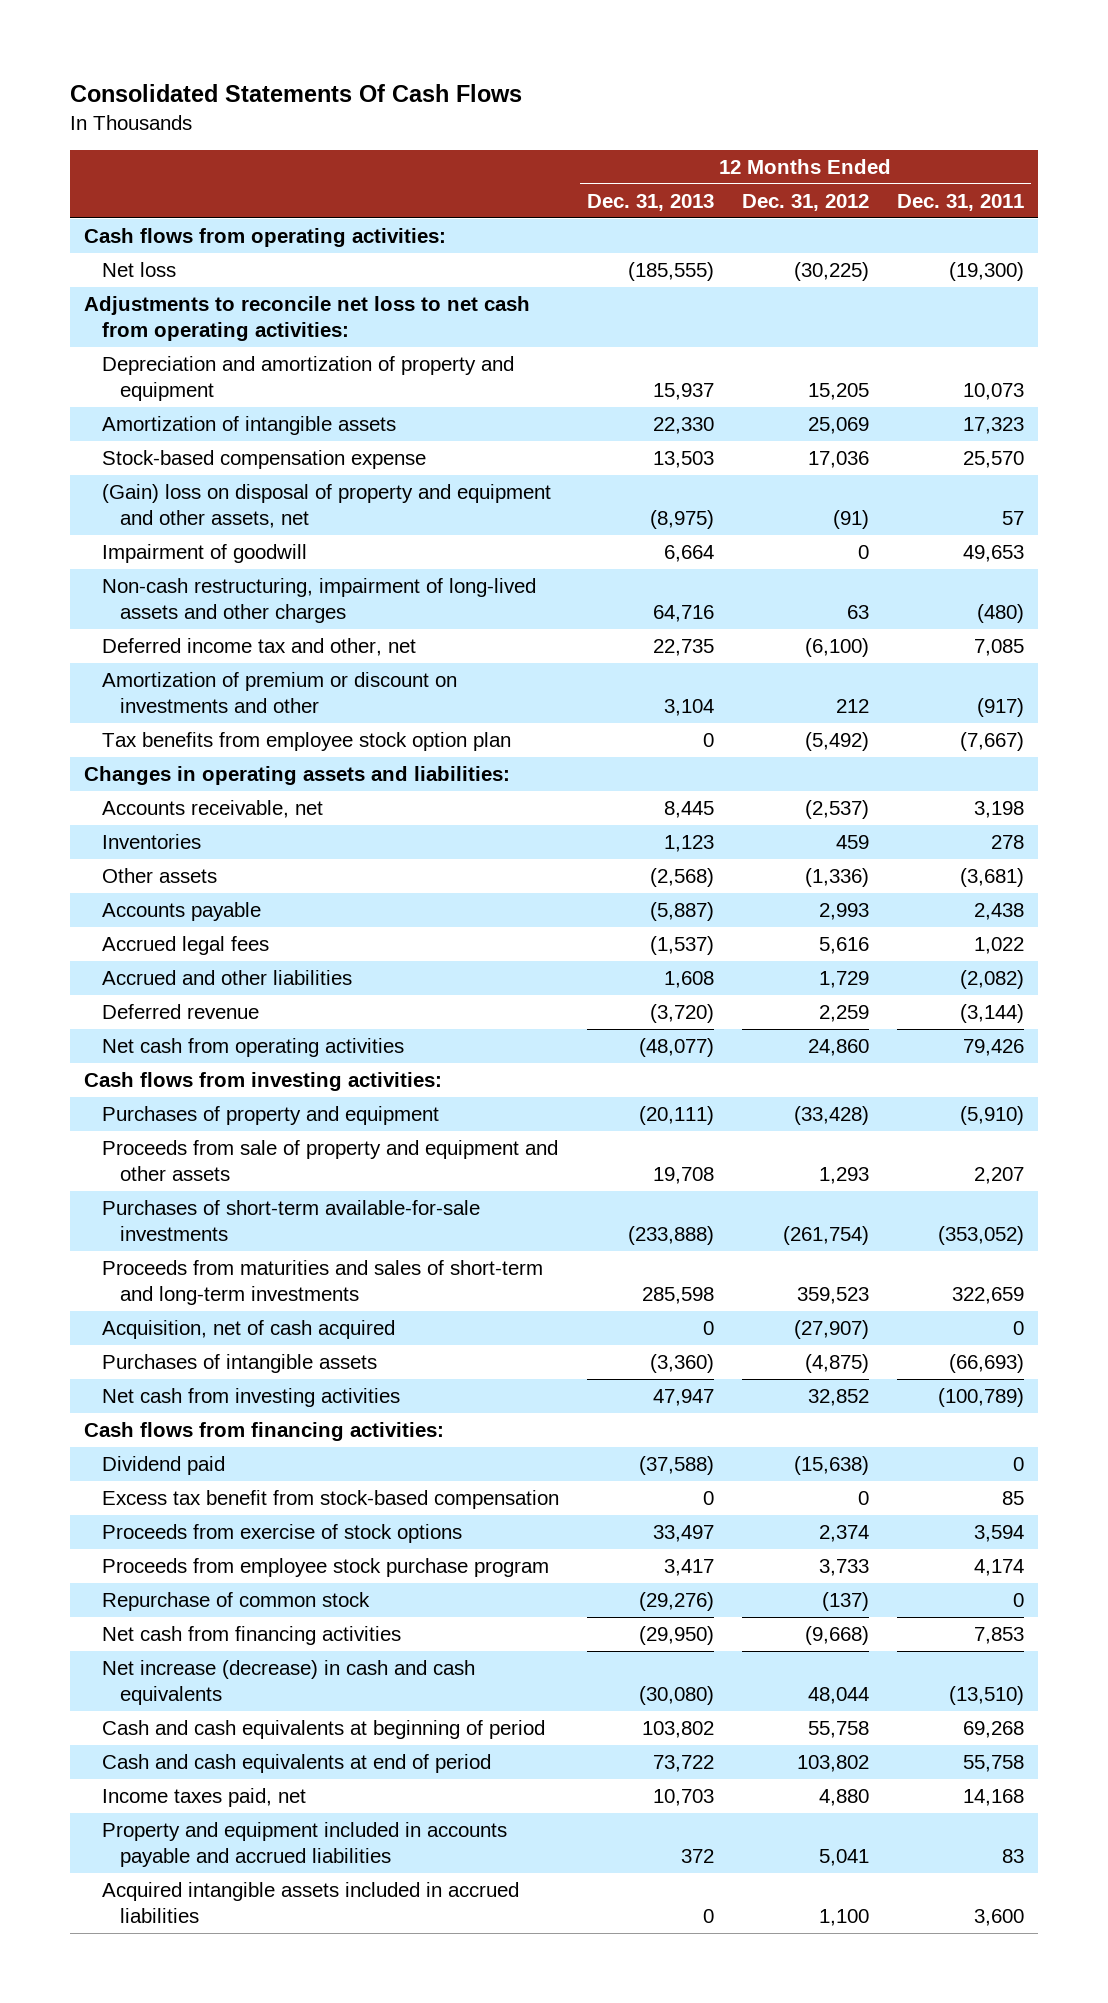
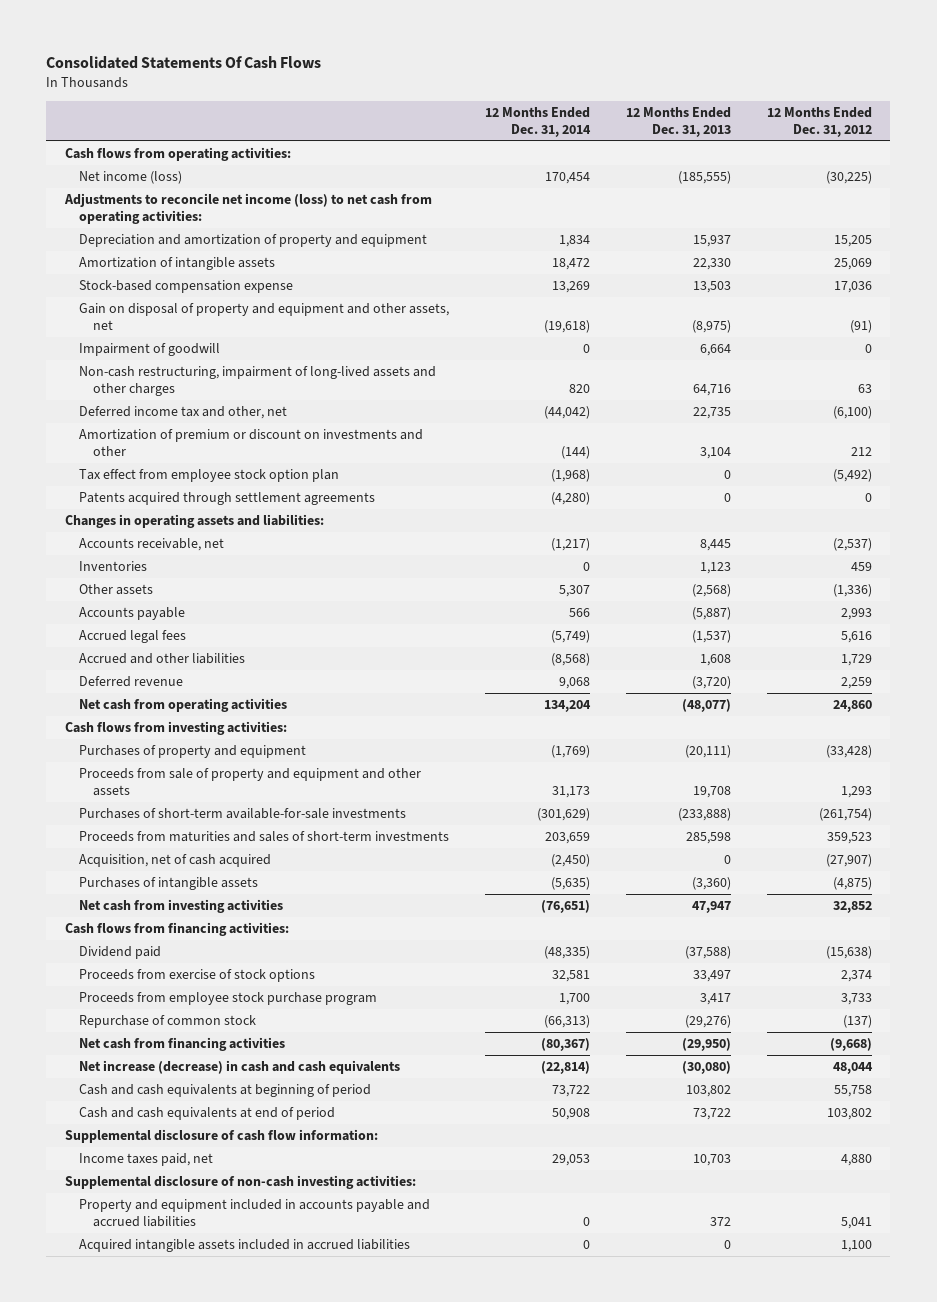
[896,193,1024,211] Dec. 31, 2011 -> none
none -> [484,106,591,137] 12 Months Ended Dec. 31, 2014
[101,261,176,277] Net loss -> [78,171,182,185] Net income (loss)
[83,295,530,341] Adjustments to reconcile net loss to net cash from operating activities: -> [63,193,432,225] Adjustments to reconcile net income (loss) to net cash from operating activities:
[101,483,551,528] (Gain) loss on disposal of property and equipment and other assets, net -> [78,303,449,331] Gain on disposal of property and equipment and other assets, net
[101,731,511,751] Tax benefits from employee stock option plan -> [78,469,339,483] Tax effect from employee stock option plan
none -> [78,492,375,506] Patents acquired through settlement agreements
[101,1259,543,1305] Proceeds from maturities and sales of short-term and long-term investments -> [78,831,449,843] Proceeds from maturities and sales of short-term investments
[101,1489,559,1509] Excess tax benefit from stock-based compensation -> none
none -> [64,1129,378,1144] Supplemental disclosure of cash flow information:
none -> [64,1175,416,1190] Supplemental disclosure of non-cash investing activities:

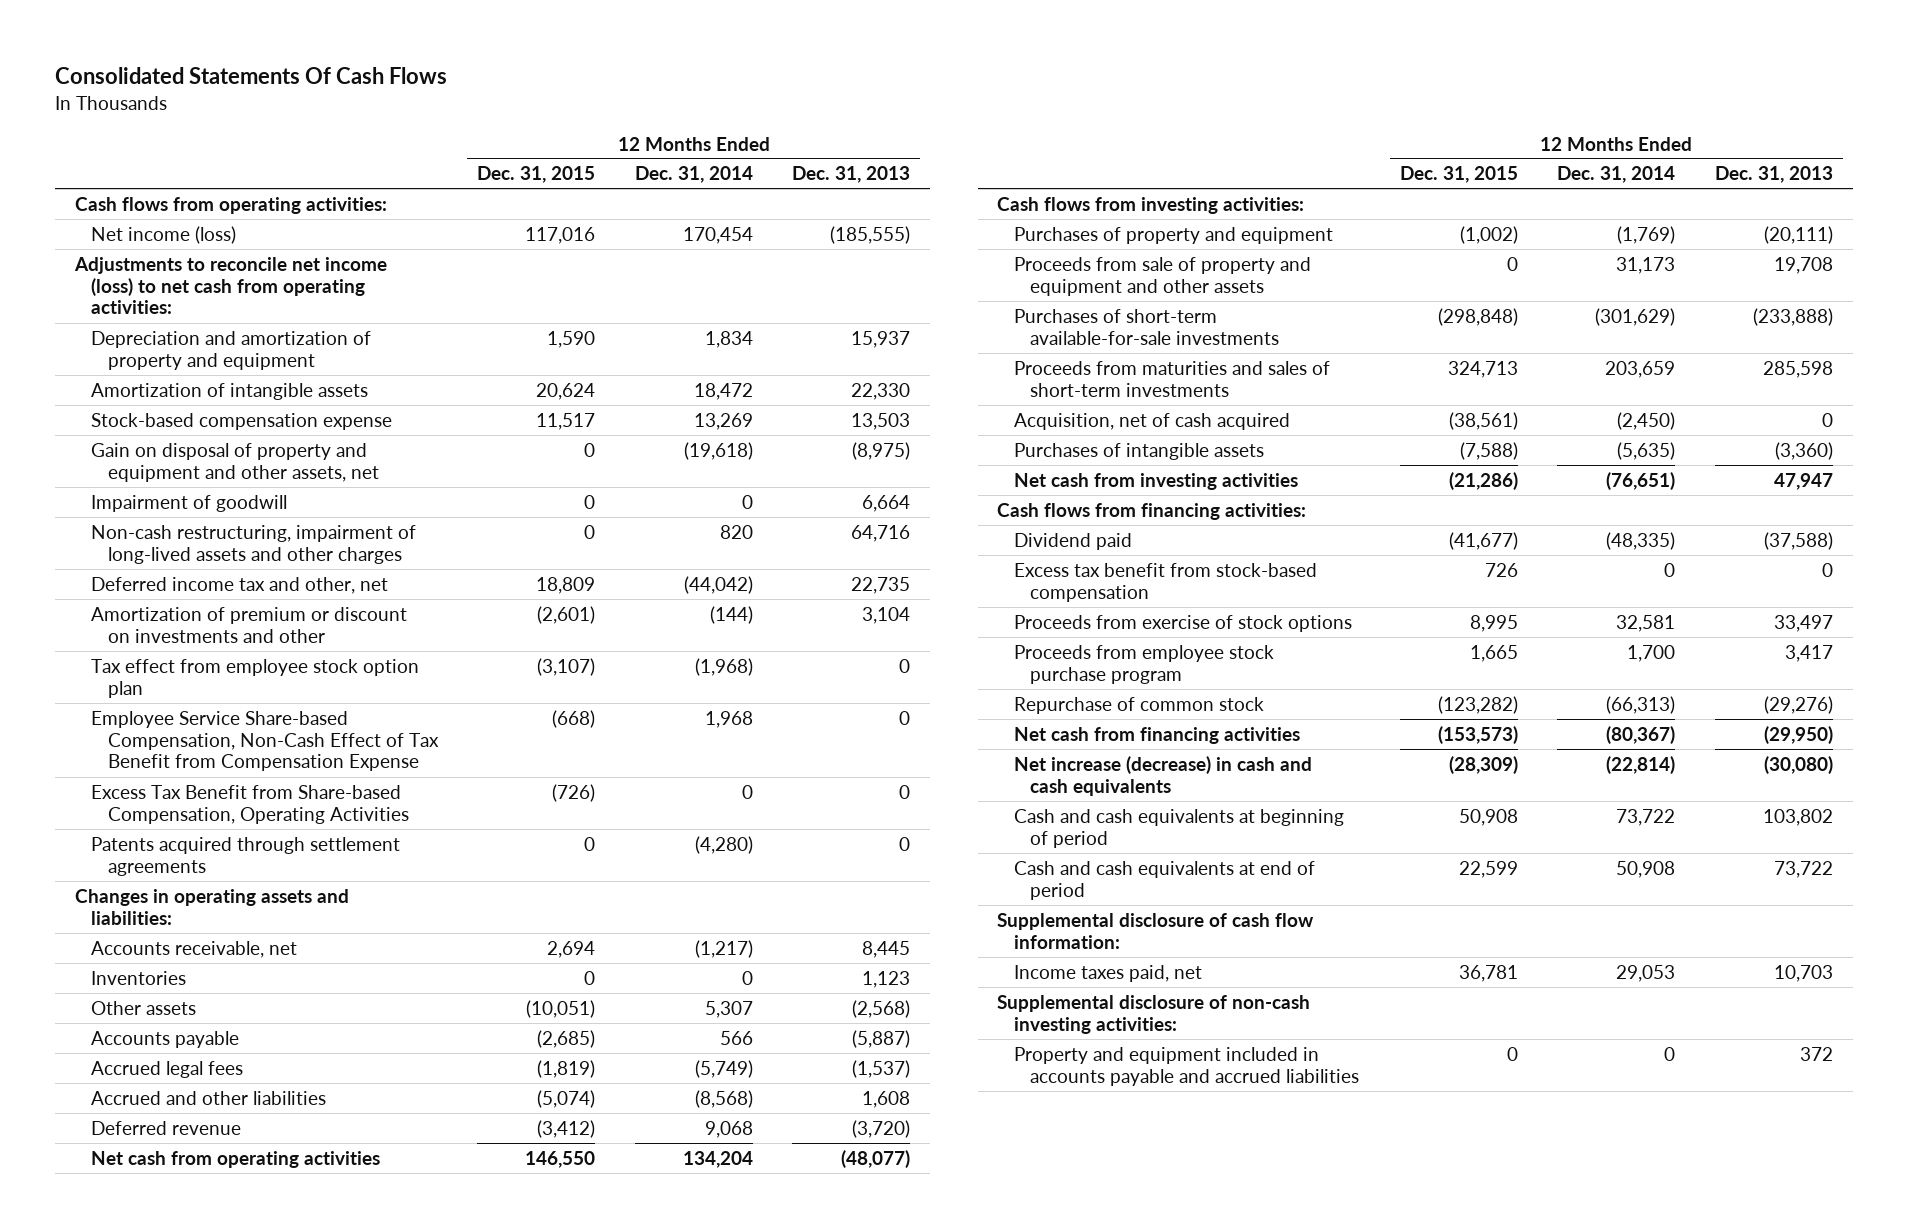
[767,106,873,137] 12 Months Ended Dec. 31, 2012 -> none
none -> [477,166,596,184] Dec. 31, 2015
none -> [91,710,439,772] Employee Service Share-based Compensation, Non-Cash Effect of Tax Benefit from Compensation Expense
none -> [91,784,409,824] Excess Tax Benefit from Share-based Compensation, Operating Activities
none -> [1013,562,1317,602] Excess tax benefit from stock-based compensation
[78,1239,410,1253] Acquired intangible assets included in accrued liabilities -> none

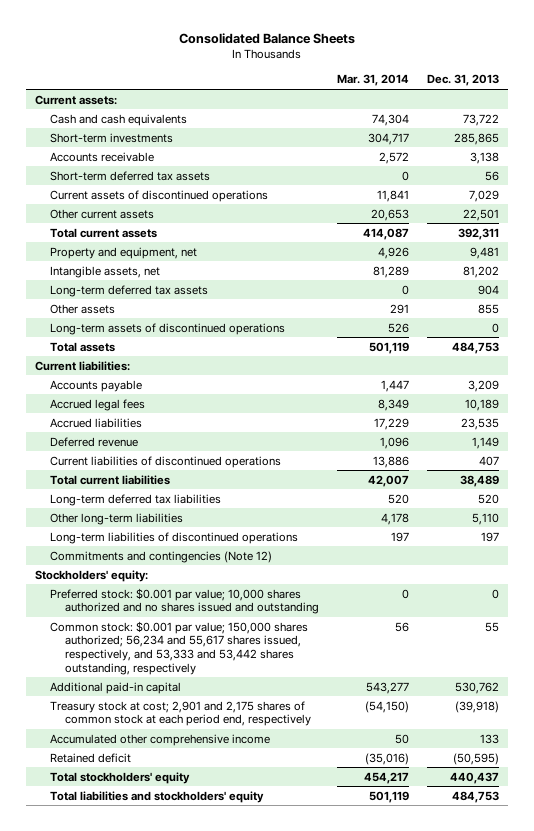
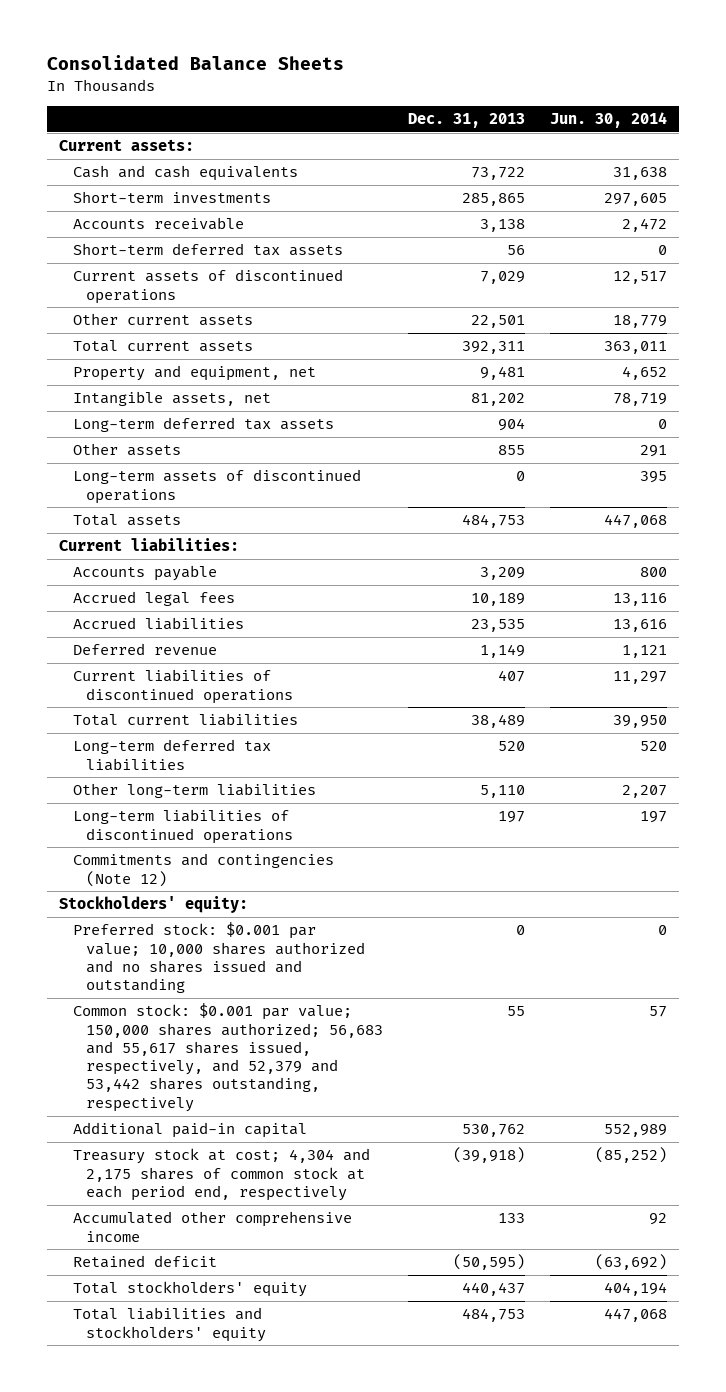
[337,74,410,87] Mar. 31, 2014 -> none
none -> [549,111,667,128] Jun. 30, 2014
[49,620,308,675] Common stock: $0.001 par value; 150,000 shares authorized; 56,234 and 55,617 shares issued, respectively, and 53,333 and 53,442 shares outstanding, respectively -> [72,1003,383,1112] Common stock: $0.001 par value; 150,000 shares authorized; 56,683 and 55,617 shares issued, respectively, and 52,379 and 53,442 shares outstanding, respectively
[49,700,311,727] Treasury stock at cost; 2,901 and 2,175 shares of common stock at each period end, respectively -> [72,1148,370,1201] Treasury stock at cost; 4,304 and 2,175 shares of common stock at each period end, respectively

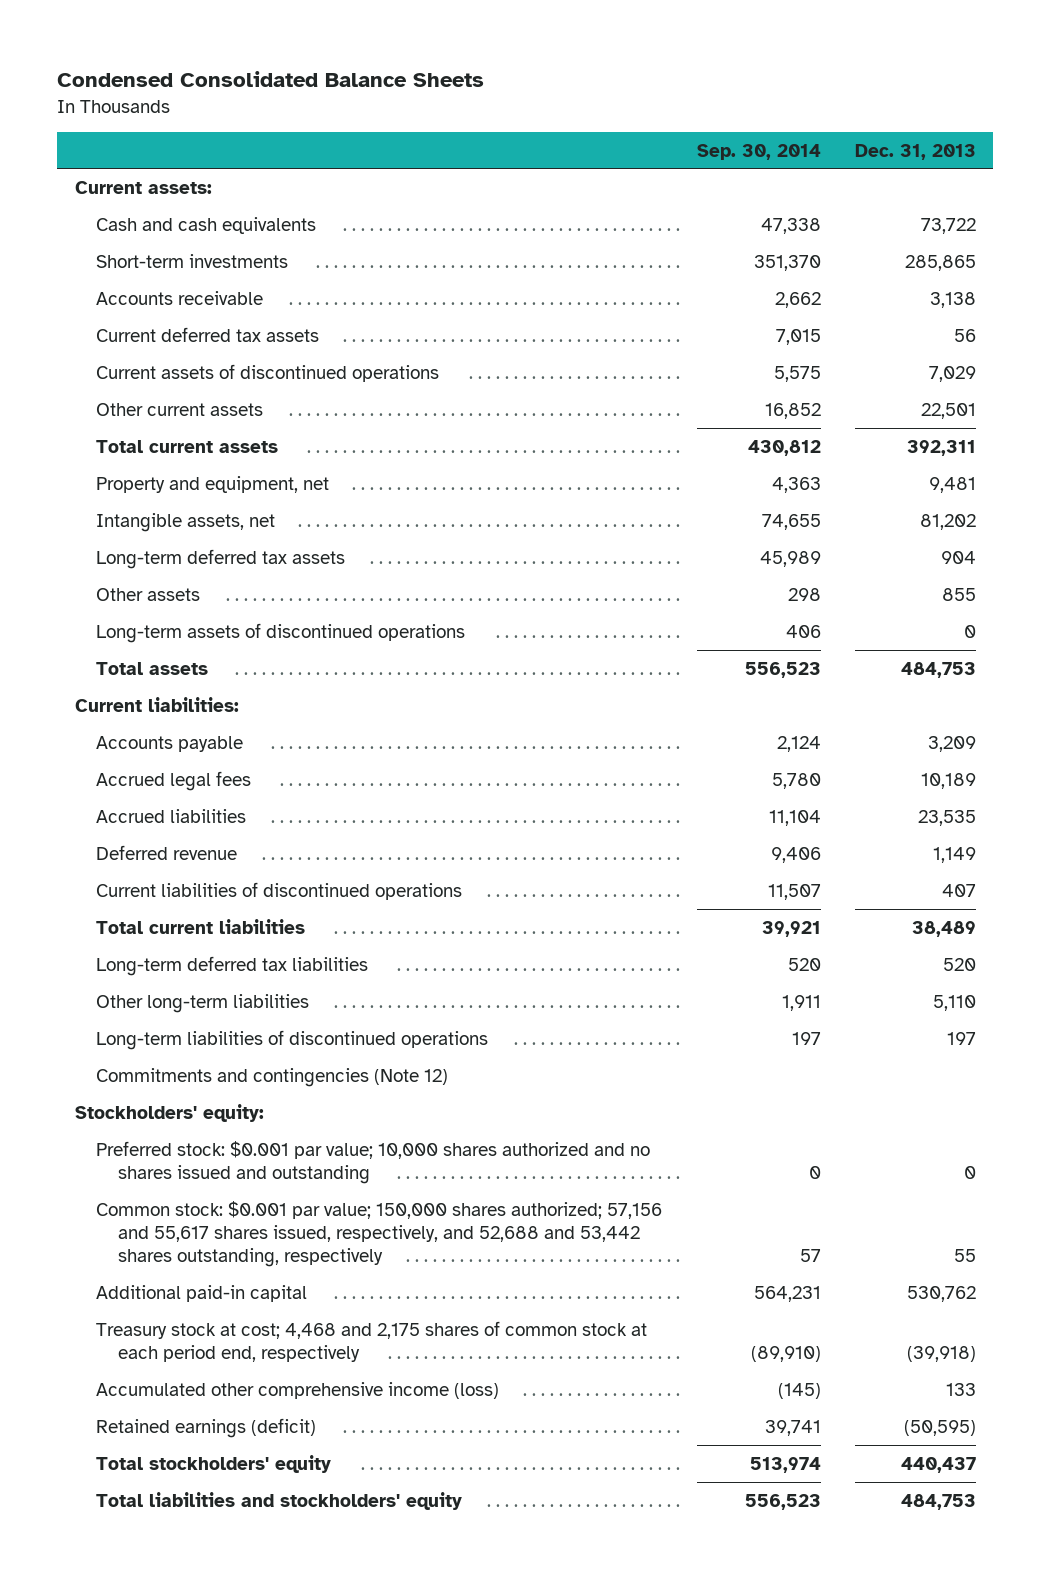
[46,55,344,71] Consolidated Balance Sheets -> [57,71,485,88] Condensed Consolidated Balance Sheets
[549,111,667,128] Jun. 30, 2014 -> none
none -> [696,143,821,160] Sep. 30, 2014
[72,243,343,257] Short-term deferred tax assets -> [96,326,320,342] Current deferred tax assets
[72,1003,383,1112] Common stock: $0.001 par value; 150,000 shares authorized; 56,683 and 55,617 shares issued, respectively, and 52,379 and 53,442 shares outstanding, respectively -> [96,1200,663,1268] Common stock: $0.001 par value; 150,000 shares authorized; 57,156 and 55,617 shares issued, respectively, and 52,688 and 53,442 shares outstanding, respectively
[72,1148,370,1201] Treasury stock at cost; 4,304 and 2,175 shares of common stock at each period end, respectively -> [96,1320,648,1363] Treasury stock at cost; 4,468 and 2,175 shares of common stock at each period end, respectively
[72,1211,352,1242] Accumulated other comprehensive income -> [96,1381,500,1399] Accumulated other comprehensive income (loss)
[72,1255,217,1269] Retained deficit -> [96,1417,317,1438] Retained earnings (deficit)

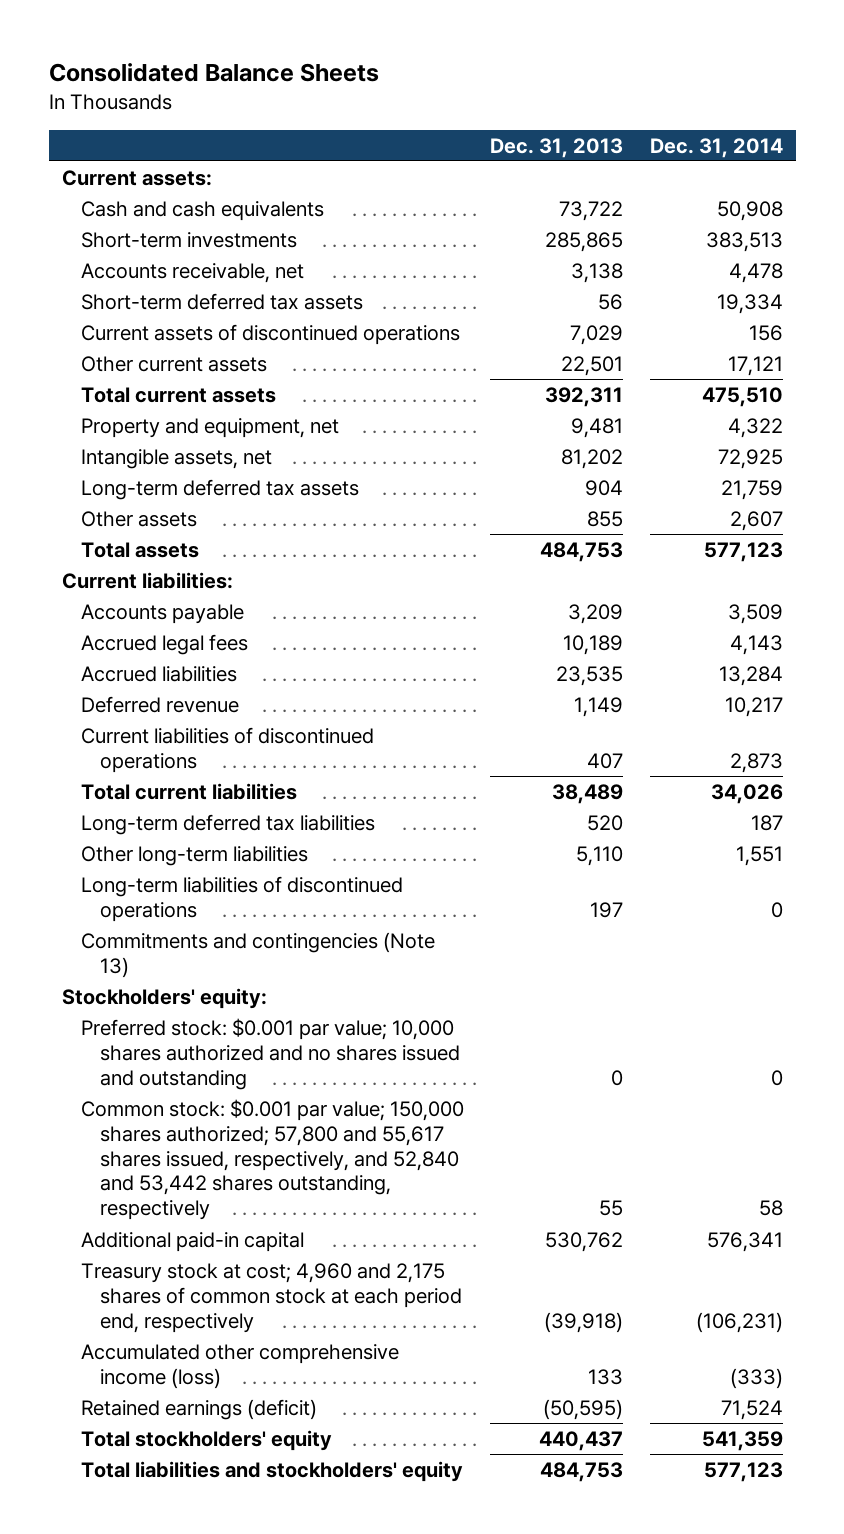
[57,71,485,88] Condensed Consolidated Balance Sheets -> [48,63,379,83] Consolidated Balance Sheets
[696,143,821,160] Sep. 30, 2014 -> none
none -> [649,137,783,158] Dec. 31, 2014
[96,290,264,305] Accounts receivable -> [81,262,305,283] Accounts receivable, net
[96,326,320,342] Current deferred tax assets -> [81,292,364,310] Short-term deferred tax assets
[96,622,466,643] Long-term assets of discontinued operations -> none
[96,1067,449,1087] Commitments and contingencies (Note 12) -> [81,931,436,978] Commitments and contingencies (Note 13)
[96,1200,663,1268] Common stock: $0.001 par value; 150,000 shares authorized; 57,156 and 55,617 shares issued, respectively, and 52,688 and 53,442 shares outstanding, respectively -> [81,1098,465,1221] Common stock: $0.001 par value; 150,000 shares authorized; 57,800 and 55,617 shares issued, respectively, and 52,840 and 53,442 shares outstanding, respectively
[96,1320,648,1363] Treasury stock at cost; 4,468 and 2,175 shares of common stock at each period end, respectively -> [81,1262,463,1333] Treasury stock at cost; 4,960 and 2,175 shares of common stock at each period end, respectively

